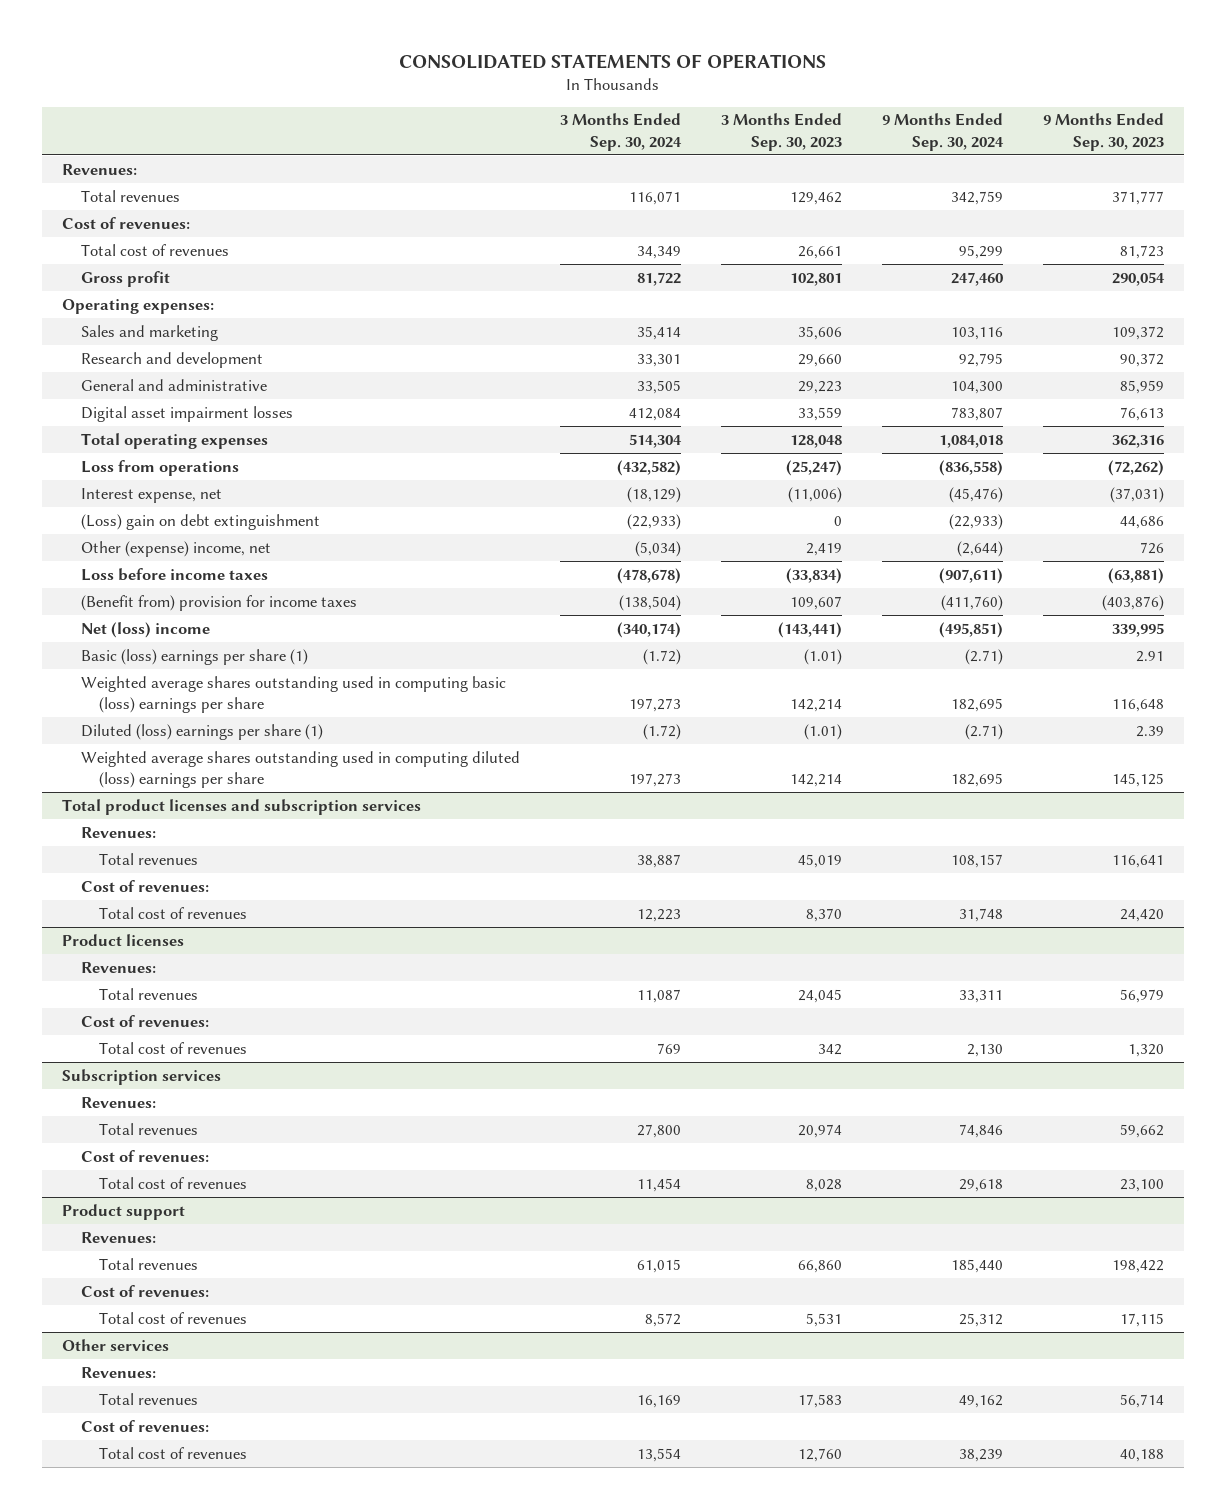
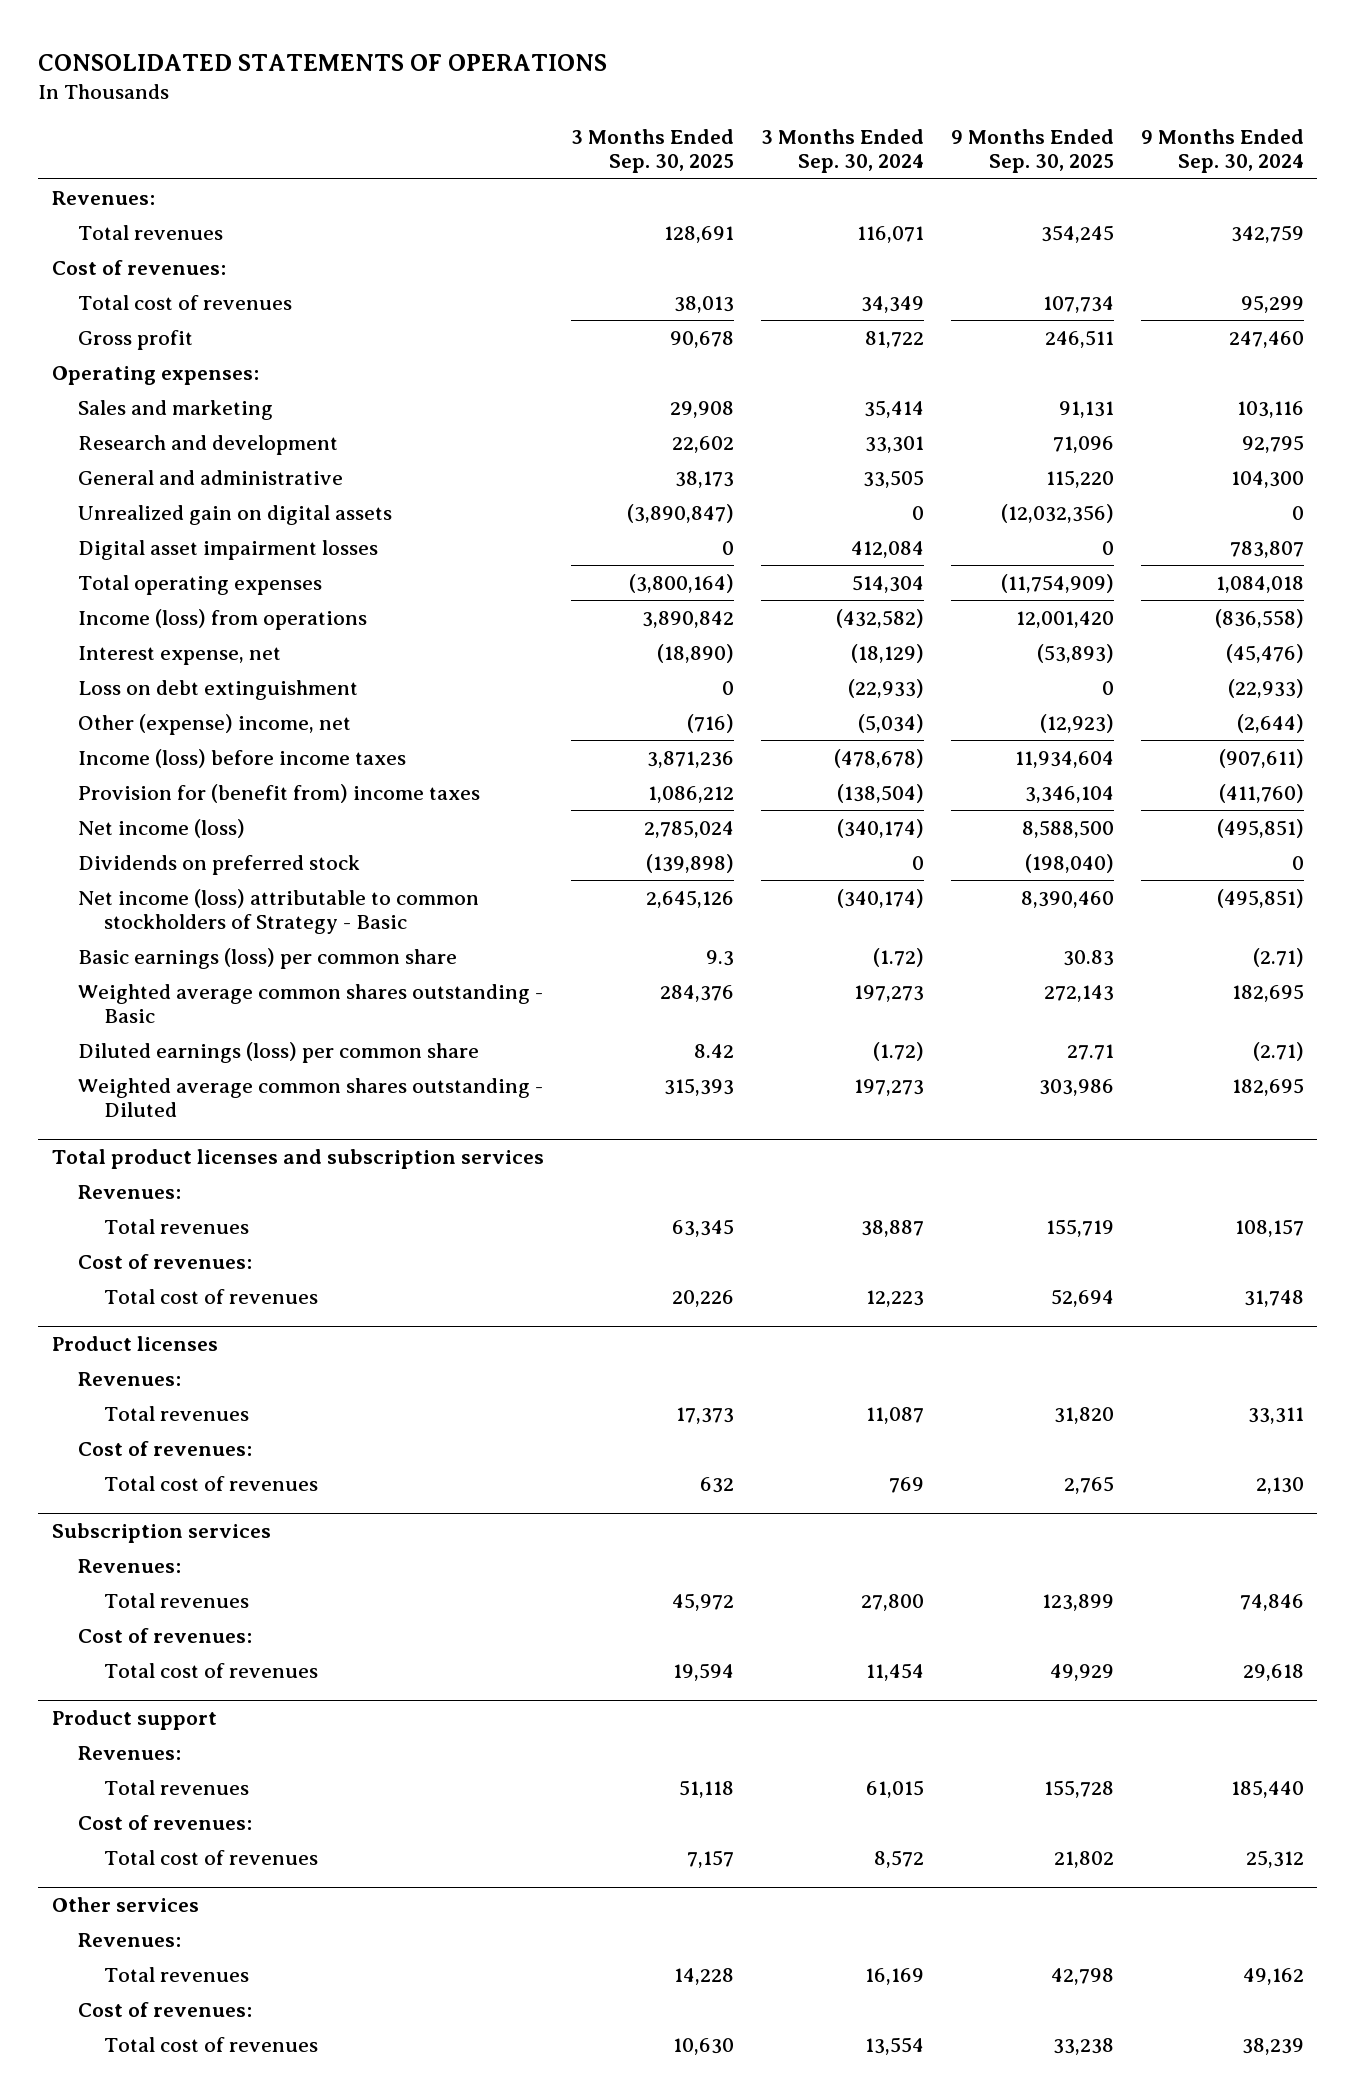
[721,113,843,151] 3 Months Ended Sep. 30, 2023 -> none
[1043,113,1165,151] 9 Months Ended Sep. 30, 2023 -> none
none -> [570,129,734,174] 3 Months Ended Sep. 30, 2025
none -> [950,129,1114,174] 9 Months Ended Sep. 30, 2025
none -> [77,504,392,525] Unrealized gain on digital assets
[80,459,239,476] Loss from operations -> [77,608,367,630] Income (loss) from operations
[80,513,320,530] (Loss) gain on debt extinguishment -> [77,679,358,700] Loss on debt extinguishment
[80,567,268,581] Loss before income taxes -> [77,748,406,768] Income (loss) before income taxes
[80,594,357,611] (Benefit from) provision for income taxes -> [77,783,480,803] Provision for (benefit from) income taxes
[80,621,210,638] Net (loss) income -> [77,818,245,838] Net income (loss)
none -> [77,854,360,875] Dividends on preferred stock
none -> [77,888,479,934] Net income (loss) attributable to common stockholders of Strategy - Basic
[80,648,308,665] Basic (loss) earnings per share (1) -> [77,947,457,969] Basic earnings (loss) per common share
[80,675,506,713] Weighted average shares outstanding used in computing basic (loss) earnings per share -> [77,983,543,1023] Weighted average common shares outstanding - Basic
[80,723,323,740] Diluted (loss) earnings per share (1) -> [77,1041,479,1063] Diluted earnings (loss) per common share
[80,750,520,788] Weighted average shares outstanding used in computing diluted (loss) earnings per share -> [77,1077,543,1117] Weighted average common shares outstanding - Diluted

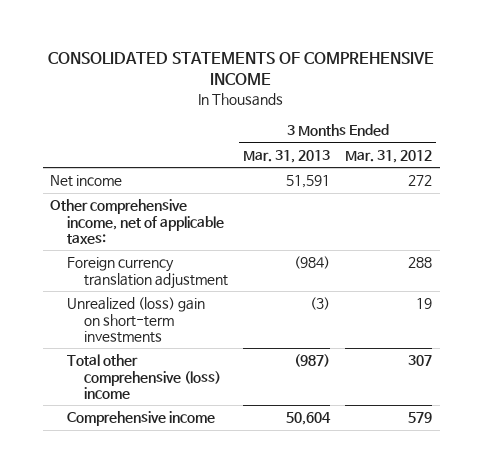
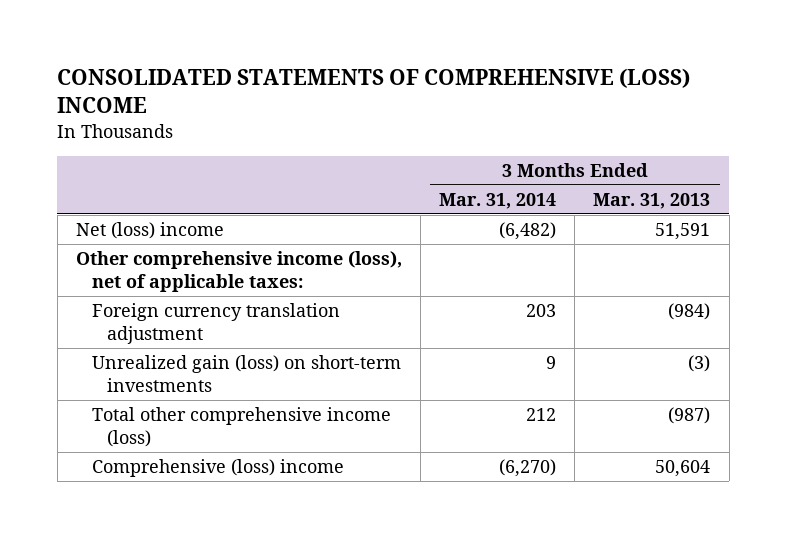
[48,52,435,86] CONSOLIDATED STATEMENTS OF COMPREHENSIVE INCOME -> [57,68,691,114] CONSOLIDATED STATEMENTS OF COMPREHENSIVE (LOSS) INCOME
[345,149,433,163] Mar. 31, 2012 -> none
none -> [439,192,557,209] Mar. 31, 2014
[50,175,123,188] Net income -> [75,222,224,240] Net (loss) income
[50,199,225,244] Other comprehensive income, net of applicable taxes: -> [75,251,402,292] Other comprehensive income (loss), net of applicable taxes:
[67,297,206,343] Unrealized (loss) gain on short-term investments -> [91,355,401,392] Unrealized gain (loss) on short-term investments
[67,354,222,399] Total other comprehensive (loss) income -> [91,407,391,447] Total other comprehensive income (loss)
[67,411,216,427] Comprehensive income -> [91,459,344,478] Comprehensive (loss) income

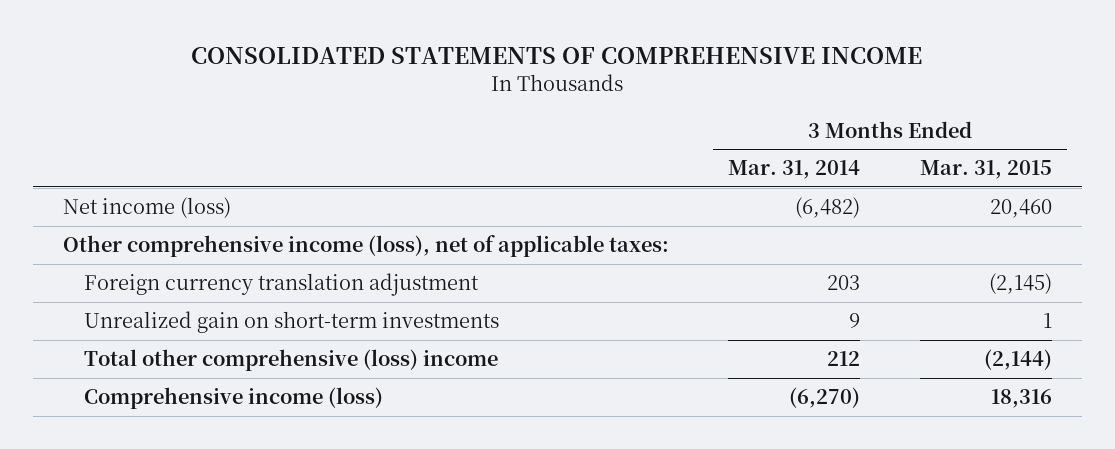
[57,68,691,114] CONSOLIDATED STATEMENTS OF COMPREHENSIVE (LOSS) INCOME -> [191,47,923,65] CONSOLIDATED STATEMENTS OF COMPREHENSIVE INCOME
[593,192,711,209] Mar. 31, 2013 -> none
none -> [920,160,1053,180] Mar. 31, 2015
[75,222,224,240] Net (loss) income -> [62,197,231,219] Net income (loss)
[91,355,401,392] Unrealized gain (loss) on short-term investments -> [83,311,499,334] Unrealized gain on short-term investments
[91,407,391,447] Total other comprehensive income (loss) -> [83,349,498,372] Total other comprehensive (loss) income
[91,459,344,478] Comprehensive (loss) income -> [83,387,383,410] Comprehensive income (loss)

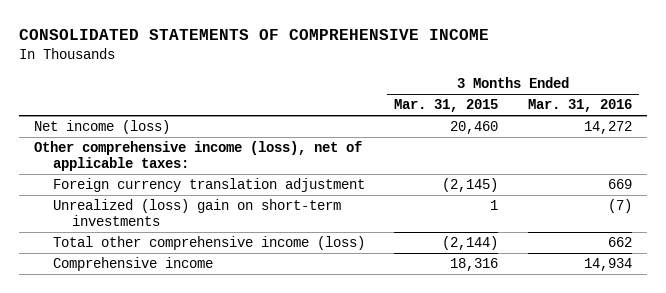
[728,160,861,180] Mar. 31, 2014 -> none
none -> [528,99,633,113] Mar. 31, 2016
[83,311,499,334] Unrealized gain on short-term investments -> [52,199,341,227] Unrealized (loss) gain on short-term investments
[83,349,498,372] Total other comprehensive (loss) income -> [52,236,365,251] Total other comprehensive income (loss)
[83,387,383,410] Comprehensive income (loss) -> [52,257,213,272] Comprehensive income

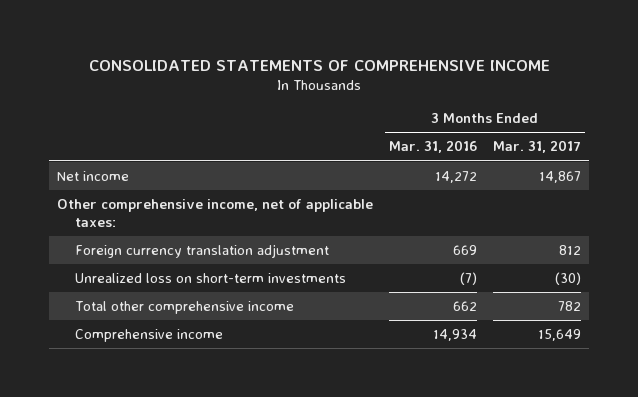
[394,99,499,113] Mar. 31, 2015 -> none
none -> [492,140,581,154] Mar. 31, 2017
[33,120,170,135] Net income (loss) -> [56,170,129,181] Net income
[33,141,362,172] Other comprehensive income (loss), net of applicable taxes: -> [56,198,373,227] Other comprehensive income, net of applicable taxes:
[52,199,341,227] Unrealized (loss) gain on short-term investments -> [75,272,347,283] Unrealized loss on short-term investments
[52,236,365,251] Total other comprehensive income (loss) -> [75,300,295,314] Total other comprehensive income

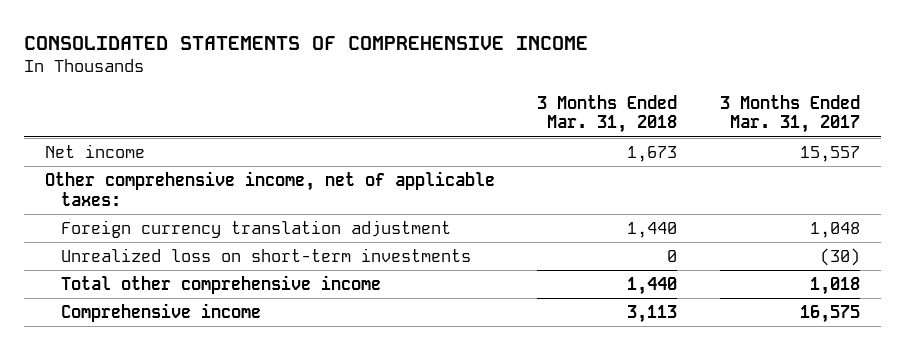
[388,140,477,154] Mar. 31, 2016 -> none
none -> [537,94,678,134] 3 Months Ended Mar. 31, 2018
[538,170,581,183] 14,867 -> [799,145,860,162] 15,557
[558,244,581,255] 812 -> [809,221,860,238] 1,048
[557,300,581,311] 782 -> [809,276,860,295] 1,018
[537,328,581,341] 15,649 -> [799,304,860,323] 16,575

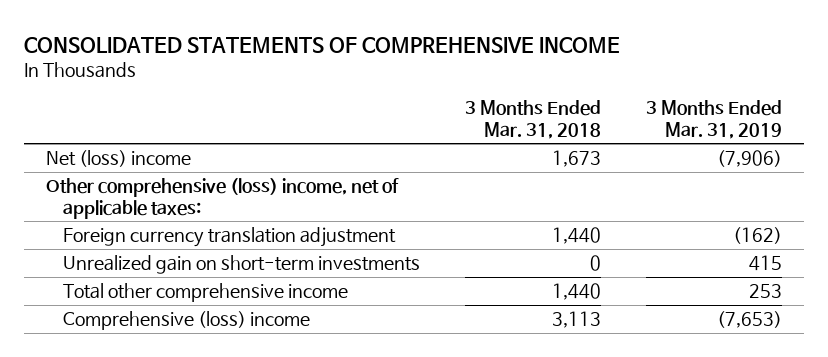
[719,94,860,134] 3 Months Ended Mar. 31, 2017 -> none
none -> [645,100,782,139] 3 Months Ended Mar. 31, 2019
[44,143,145,158] Net income -> [46,150,192,168] Net (loss) income
[44,170,495,206] Other comprehensive income, net of applicable taxes: -> [46,178,400,219] Other comprehensive (loss) income, net of applicable taxes:
[61,247,472,262] Unrealized loss on short-term investments -> [63,255,421,275] Unrealized gain on short-term investments
[61,302,262,322] Comprehensive income -> [63,311,311,331] Comprehensive (loss) income

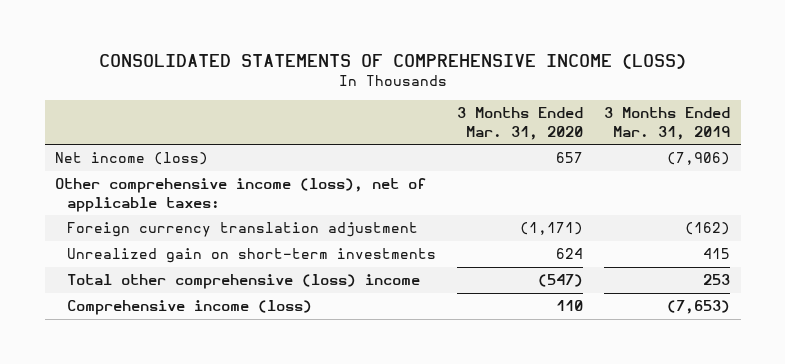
[24,36,621,53] CONSOLIDATED STATEMENTS OF COMPREHENSIVE INCOME -> [98,53,686,69] CONSOLIDATED STATEMENTS OF COMPREHENSIVE INCOME (LOSS)
[464,100,601,139] 3 Months Ended Mar. 31, 2018 -> none
none -> [457,107,584,140] 3 Months Ended Mar. 31, 2020
[46,150,192,168] Net (loss) income -> [55,152,209,166] Net income (loss)
[46,178,400,219] Other comprehensive (loss) income, net of applicable taxes: -> [55,178,427,212] Other comprehensive income (loss), net of applicable taxes:
[63,283,349,303] Total other comprehensive income -> [67,274,421,290] Total other comprehensive (loss) income
[63,311,311,331] Comprehensive (loss) income -> [67,300,313,316] Comprehensive income (loss)

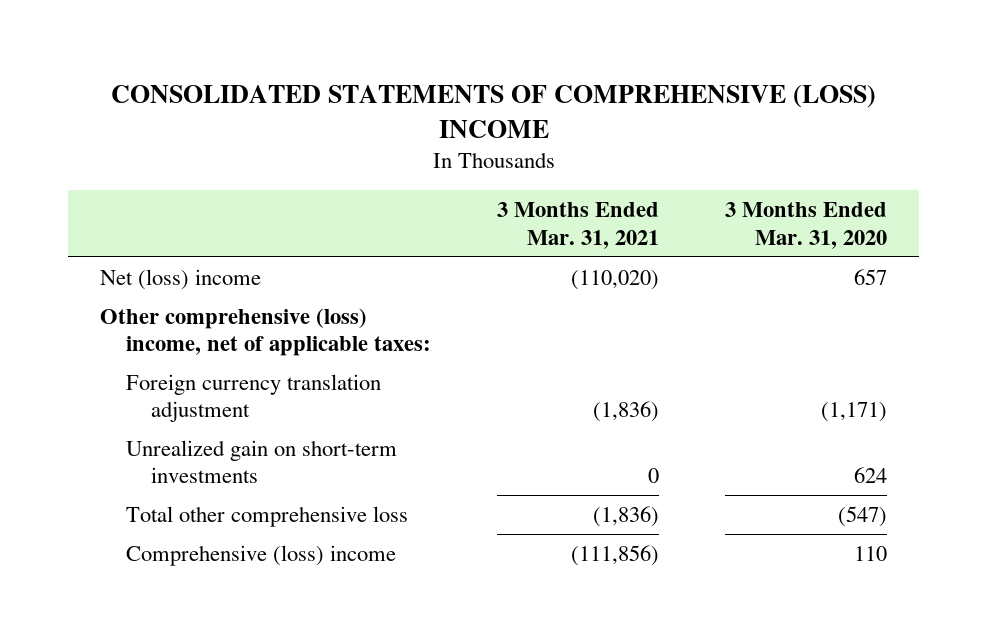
[98,53,686,69] CONSOLIDATED STATEMENTS OF COMPREHENSIVE INCOME (LOSS) -> [110,84,876,138] CONSOLIDATED STATEMENTS OF COMPREHENSIVE (LOSS) INCOME
[604,107,731,140] 3 Months Ended Mar. 31, 2019 -> none
none -> [496,202,659,249] 3 Months Ended Mar. 31, 2021
[55,152,209,166] Net income (loss) -> [100,268,262,290] Net (loss) income
[55,178,427,212] Other comprehensive income (loss), net of applicable taxes: -> [100,307,431,357] Other comprehensive (loss) income, net of applicable taxes:
[67,274,421,290] Total other comprehensive (loss) income -> [125,505,408,527] Total other comprehensive loss
[67,300,313,316] Comprehensive income (loss) -> [125,544,396,566] Comprehensive (loss) income

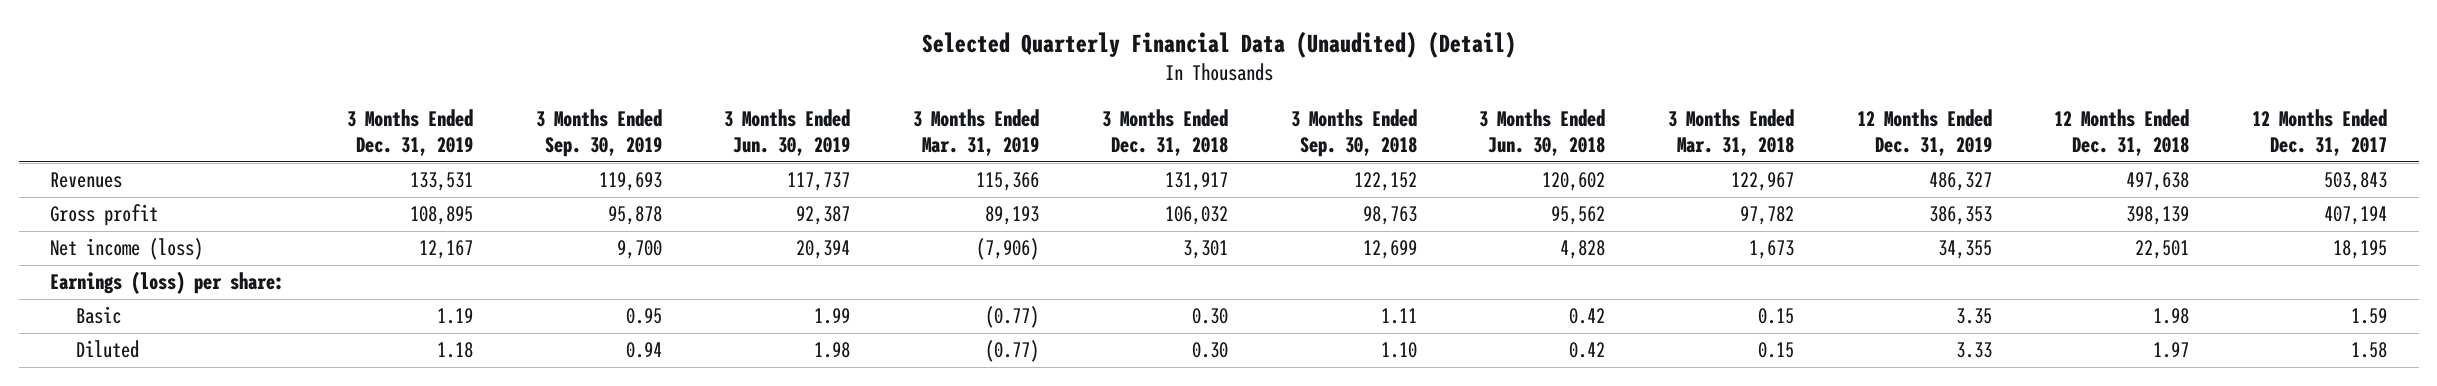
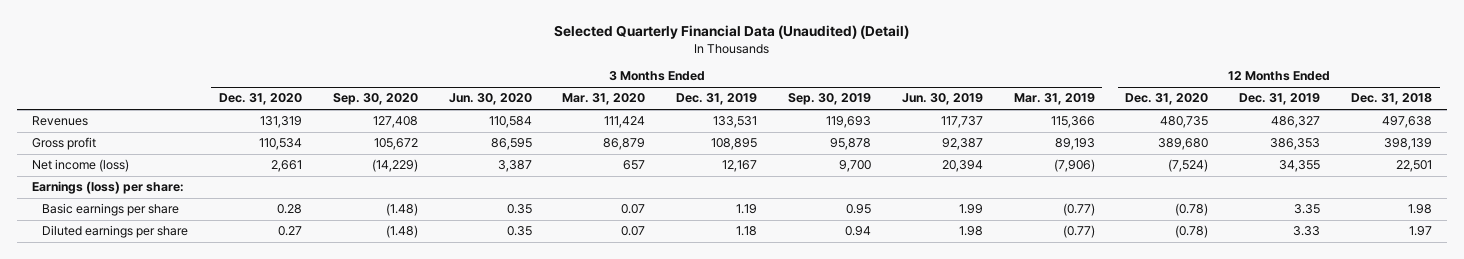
[1101,108,1228,157] 3 Months Ended Dec. 31, 2018 -> none
[1290,108,1417,158] 3 Months Ended Sep. 30, 2018 -> none
[1479,108,1606,157] 3 Months Ended Jun. 30, 2018 -> none
[1668,108,1795,157] 3 Months Ended Mar. 31, 2018 -> none
[2252,108,2388,157] 12 Months Ended Dec. 31, 2017 -> none
none -> [218,93,302,106] Dec. 31, 2020
none -> [332,93,418,106] Sep. 30, 2020
none -> [448,93,532,106] Jun. 30, 2020
none -> [562,93,646,106] Mar. 31, 2020
none -> [1125,93,1209,106] Dec. 31, 2020
[75,306,121,325] Basic -> [42,203,180,217] Basic earnings per share
[75,340,139,359] Diluted -> [42,225,189,239] Diluted earnings per share

